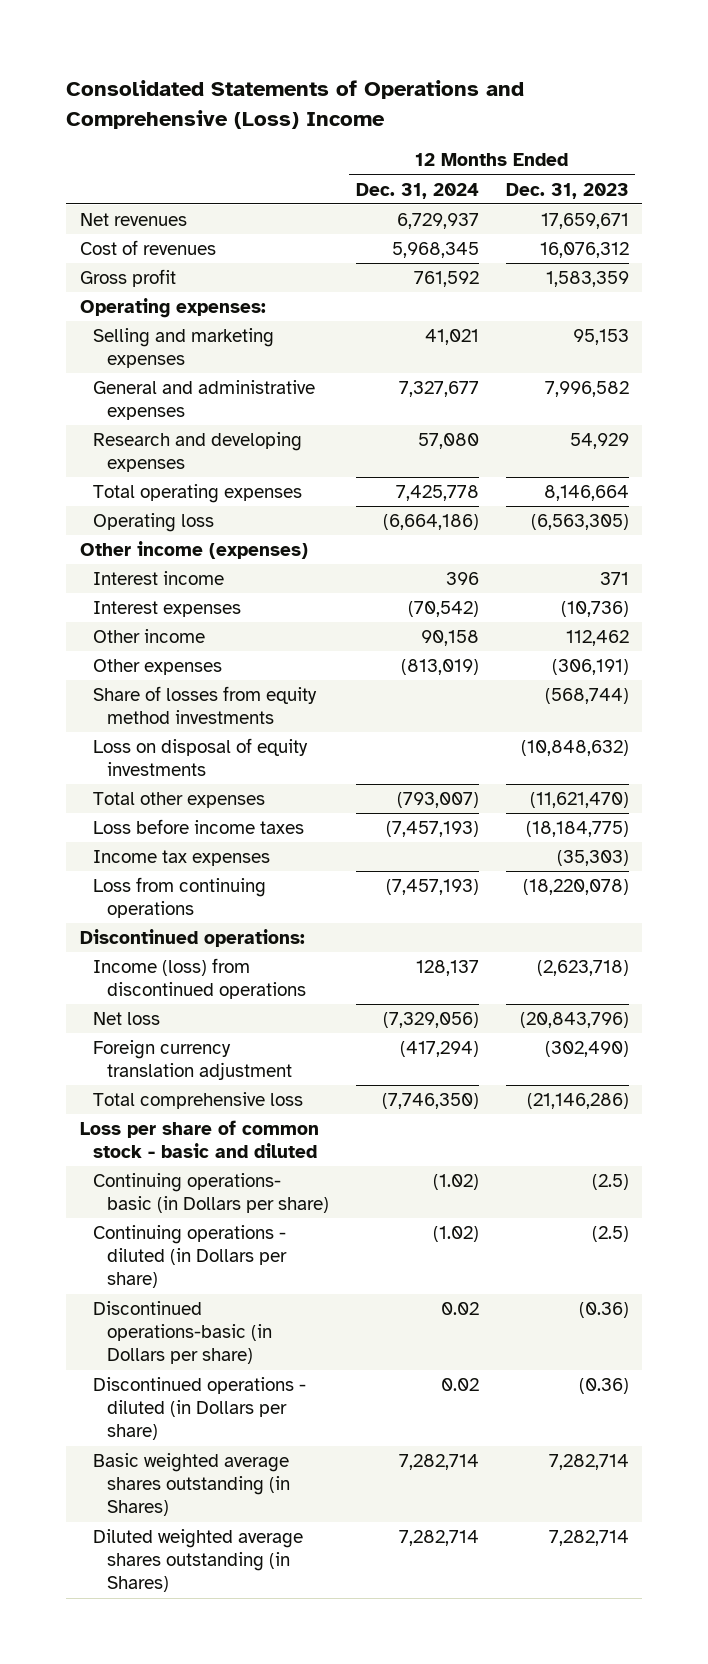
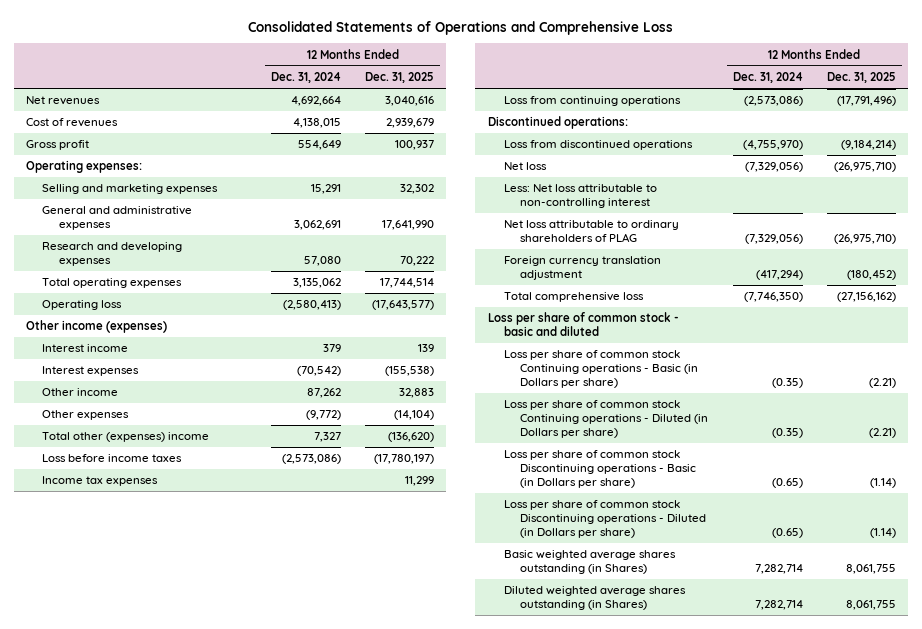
[66,80,525,129] Consolidated Statements of Operations and Comprehensive (Loss) Income -> [247,20,673,35] Consolidated Statements of Operations and Comprehensive Loss
[505,182,629,199] Dec. 31, 2023 -> none
none -> [365,72,435,84] Dec. 31, 2025
[396,213,479,230] 6,729,937 -> [290,96,341,107] 4,692,664
[391,242,479,259] 5,968,345 -> [292,118,341,129] 4,138,015
[413,271,479,288] 761,592 -> [297,140,341,151] 554,649
[424,329,479,346] 41,021 -> [310,184,341,195] 15,291
[398,381,479,398] 7,327,677 -> [293,220,341,231] 3,062,691
[395,485,479,502] 7,425,778 -> [292,278,341,289] 3,135,062
[382,514,479,531] (6,664,186) -> [282,300,341,311] (2,580,413)
[445,572,479,586] 396 -> [322,344,341,353] 379
[93,686,318,725] Share of losses from equity method investments -> none
[93,738,309,777] Loss on disposal of equity investments -> none
[420,630,479,647] 90,158 -> [306,388,341,399] 87,262
[400,659,479,676] (813,019) -> [305,410,341,421] (9,772)
[93,792,266,809] Total other expenses -> [42,432,210,443] Total other (expenses) income
[396,792,479,809] (793,007) -> [313,432,341,443] 7,327
[385,821,479,838] (7,457,193) -> [281,454,341,465] (2,573,086)
[385,879,479,896] (7,457,193) -> [743,96,803,107] (2,573,086)
[93,958,307,1000] Income (loss) from discontinued operations -> [504,140,694,151] Loss from discontinued operations
[415,960,479,977] 128,137 -> [742,140,803,151] (4,755,970)
none -> [504,184,658,209] Less: Net loss attributable to non-controlling interest
none -> [504,220,680,243] Net loss attributable to ordinary shareholders of PLAG
[93,1173,330,1214] Continuing operations- basic (in Dollars per share) -> [504,350,699,389] Loss per share of common stock Continuing operations - Basic (in Dollars per share)
[432,1174,479,1191] (1.02) -> [771,378,803,389] (0.35)
[93,1225,288,1289] Continuing operations - diluted (in Dollars per share) -> [504,400,709,439] Loss per share of common stock Continuing operations - Diluted (in Dollars per share)
[432,1226,479,1243] (1.02) -> [771,428,803,439] (0.35)
[93,1301,273,1365] Discontinued operations-basic (in Dollars per share) -> [504,450,697,489] Loss per share of common stock Discontinuing operations - Basic (in Dollars per share)
[440,1302,479,1316] 0.02 -> [771,478,803,489] (0.65)
[93,1377,307,1441] Discontinued operations - diluted (in Dollars per share) -> [504,500,707,539] Loss per share of common stock Discontinuing operations - Diluted (in Dollars per share)
[440,1378,479,1392] 0.02 -> [771,528,803,539] (0.65)

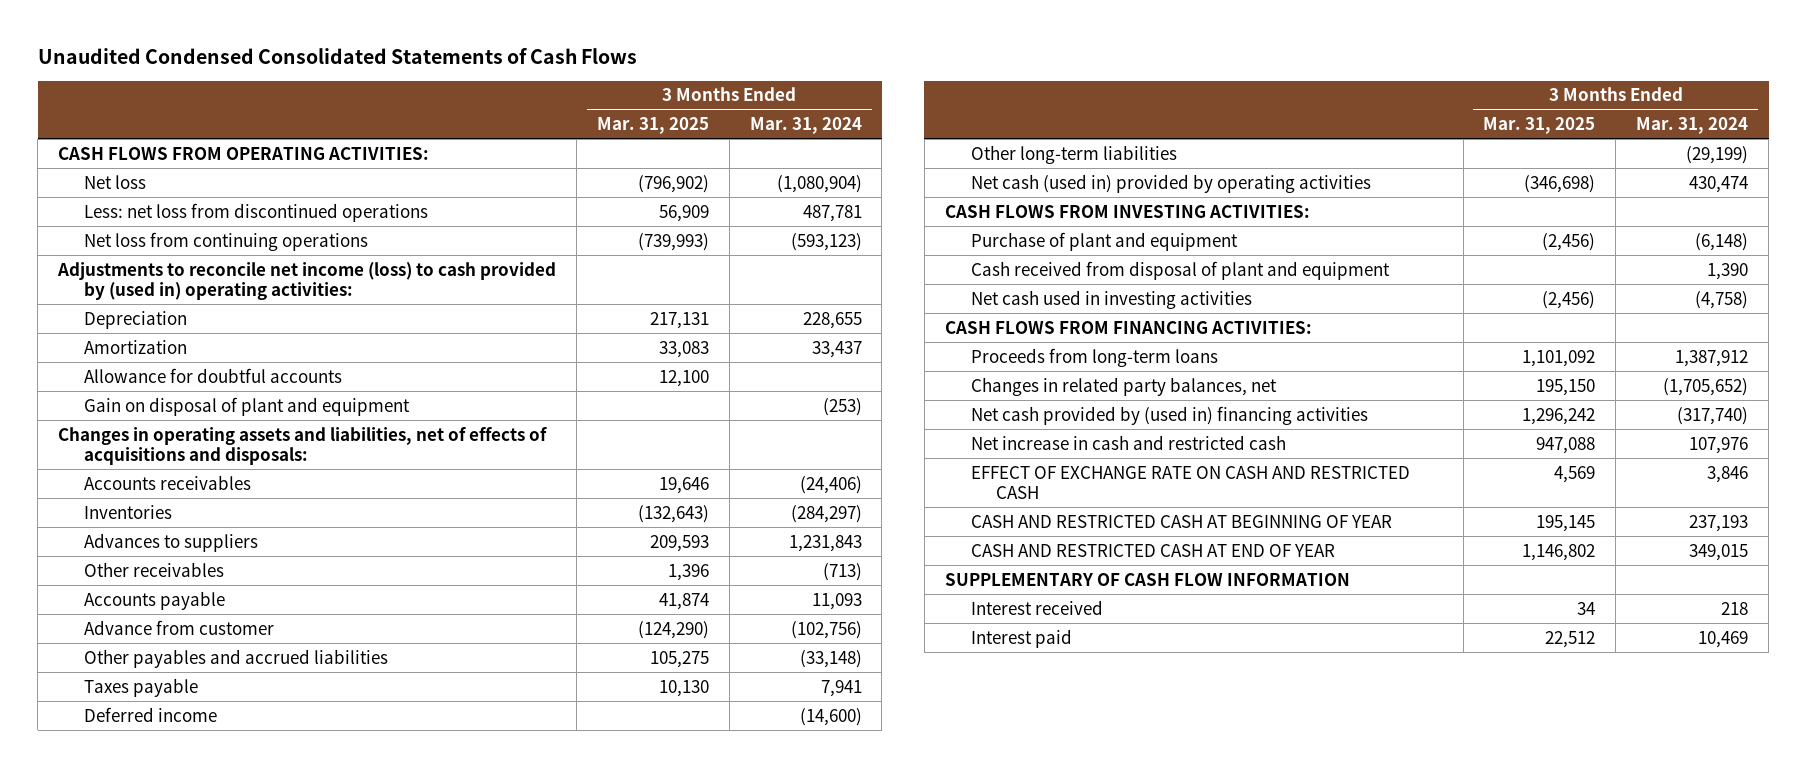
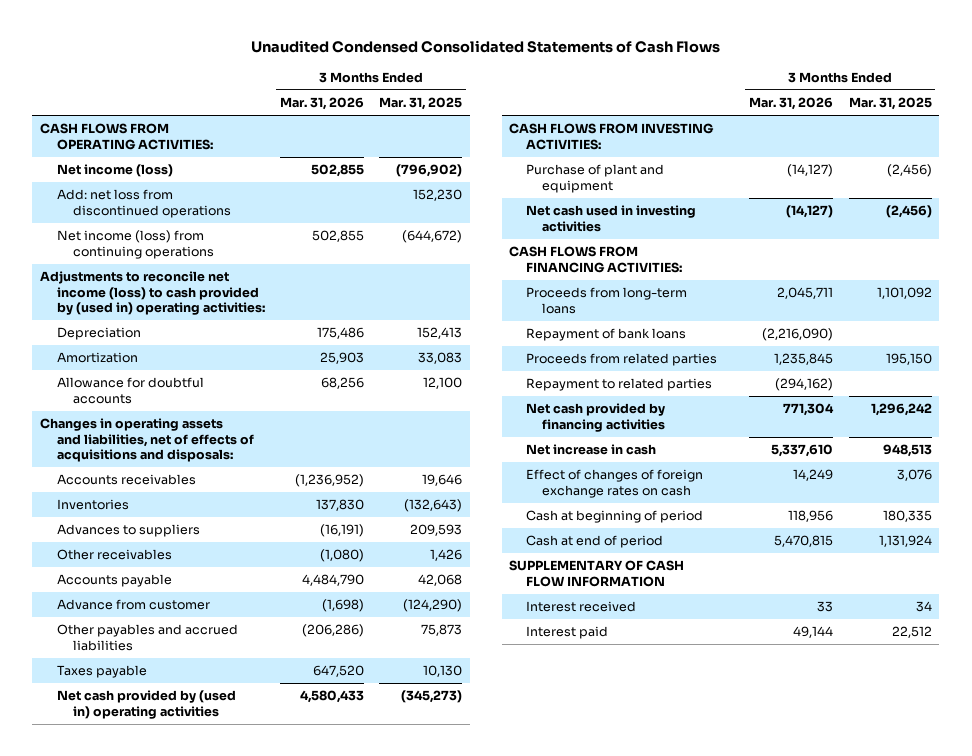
[749,117,862,135] Mar. 31, 2024 -> none
none -> [279,97,364,111] Mar. 31, 2026
[83,174,146,189] Net loss -> [56,164,173,178] Net income (loss)
[83,202,428,222] Less: net loss from discontinued operations -> [56,189,232,218] Add: net loss from discontinued operations
[658,204,709,222] 56,909 -> [413,189,463,202] 152,230
[83,231,368,251] Net loss from continuing operations -> [56,230,215,259] Net income (loss) from continuing operations
[637,232,709,251] (739,993) -> [402,230,463,244] (644,672)
[649,311,709,329] 217,131 -> [417,327,463,340] 152,413
[83,396,410,416] Gain on disposal of plant and equipment -> none
[667,563,709,581] 1,396 -> [430,549,463,562] 1,426
[658,592,709,610] 41,874 -> [418,574,463,587] 42,068
[649,650,709,668] 105,275 -> [421,624,463,637] 75,873
[83,706,217,722] Deferred income -> none
[970,144,1177,164] Other long-term liabilities -> none
[970,173,1371,193] Net cash (used in) provided by operating activities -> [56,690,236,719] Net cash provided by (used in) operating activities
[1524,174,1596,193] (346,698) -> [401,690,463,704] (345,273)
[970,260,1390,280] Cash received from disposal of plant and equipment -> none
none -> [525,328,686,342] Repayment of bank loans
[970,376,1277,396] Changes in related party balances, net -> [525,353,717,367] Proceeds from related parties
none -> [525,378,712,392] Repayment to related parties
[970,405,1368,425] Net cash provided by (used in) financing activities -> [525,403,666,432] Net cash provided by financing activities
[970,434,1286,450] Net increase in cash and restricted cash -> [525,444,656,456] Net increase in cash
[1536,436,1596,454] 947,088 -> [882,444,932,458] 948,513
[970,465,1410,500] EFFECT OF EXCHANGE RATE ON CASH AND RESTRICTED CASH -> [525,469,703,498] Effect of changes of foreign exchange rates on cash
[1554,465,1596,483] 4,569 -> [896,469,932,482] 3,076
[970,514,1392,528] CASH AND RESTRICTED CASH AT BEGINNING OF YEAR -> [525,510,703,524] Cash at beginning of period
[1536,514,1596,532] 195,145 -> [882,510,932,523] 180,335
[970,543,1335,557] CASH AND RESTRICTED CASH AT END OF YEAR -> [525,535,663,549] Cash at end of period
[1522,543,1596,561] 1,146,802 -> [878,535,932,548] 1,131,924

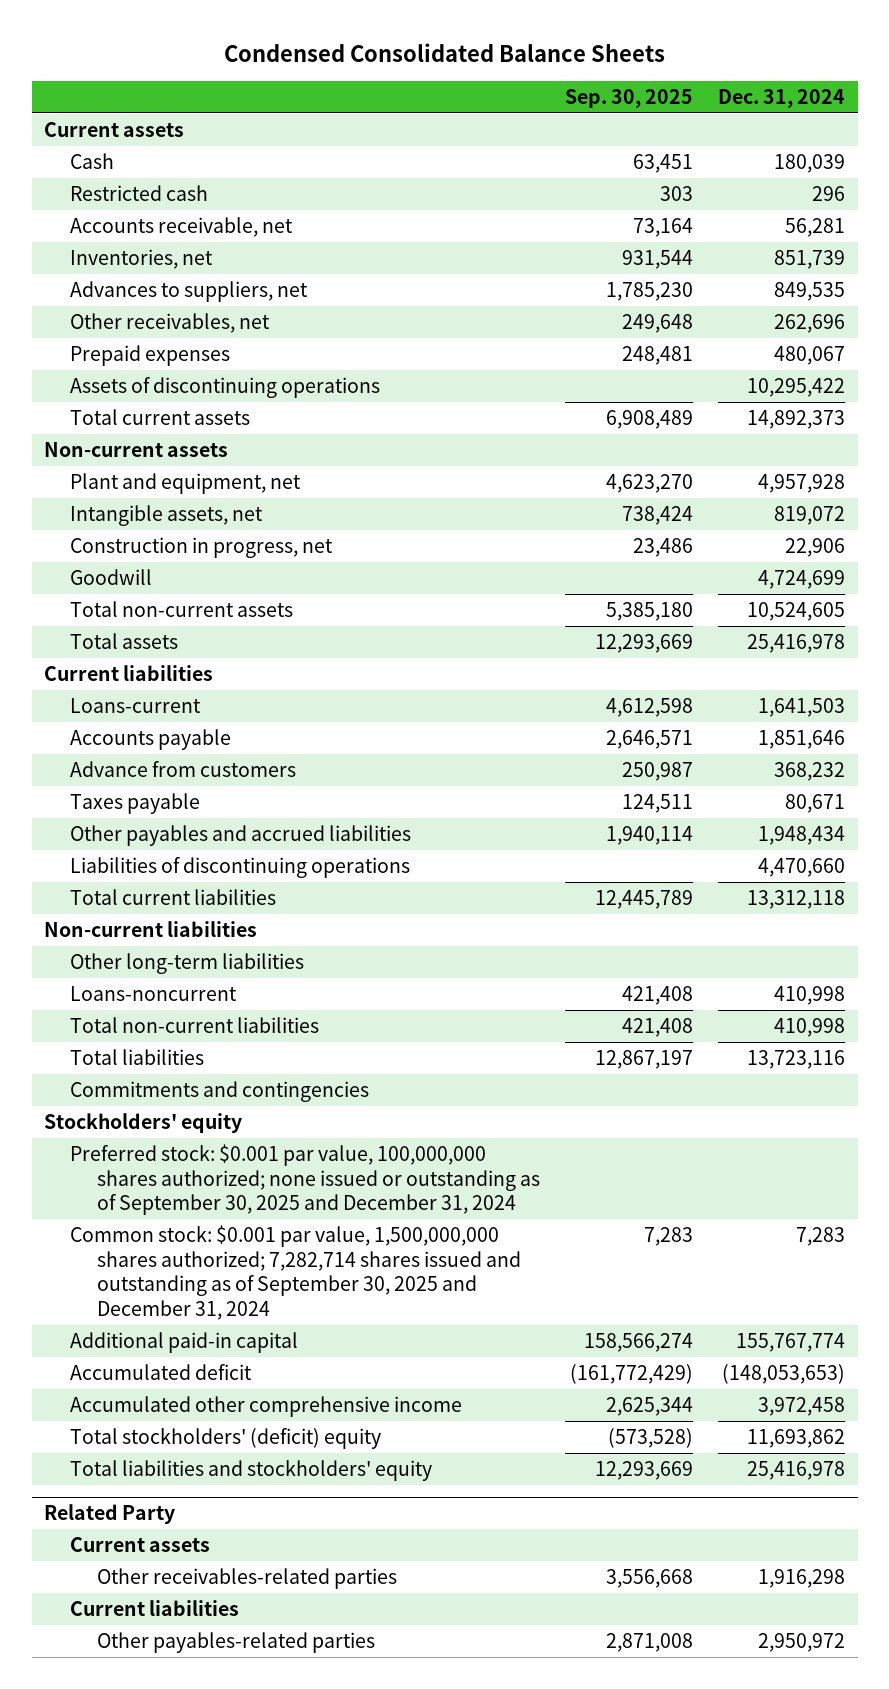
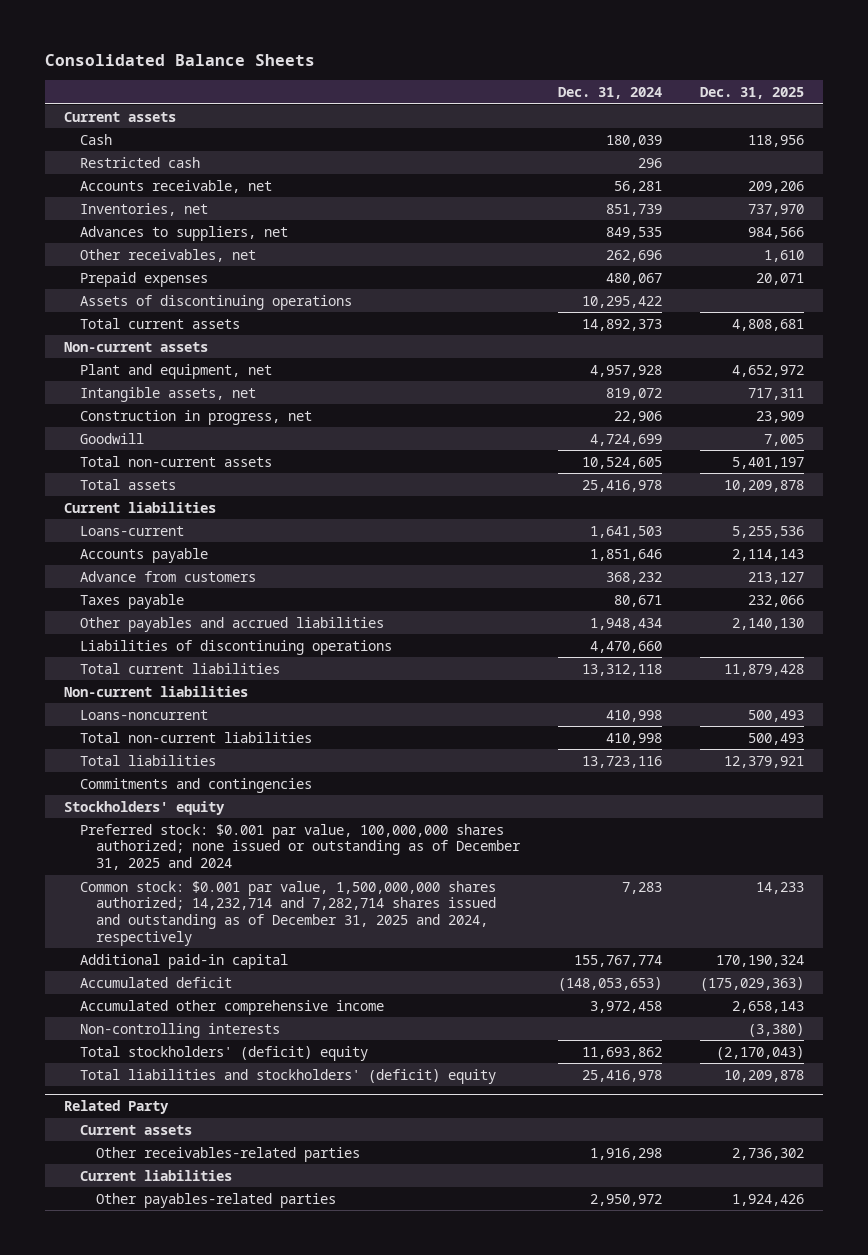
[223,42,665,62] Condensed Consolidated Balance Sheets -> [44,54,315,67] Consolidated Balance Sheets
[564,88,693,108] Sep. 30, 2025 -> none
none -> [700,87,805,100] Dec. 31, 2025
[70,952,305,974] Other long-term liabilities -> none
[70,1143,540,1216] Preferred stock: $0.001 par value, 100,000,000 shares authorized; none issued or outstanding as of September 30, 2025 and December 31, 2024 -> [79,823,521,870] Preferred stock: $0.001 par value, 100,000,000 shares authorized; none issued or outstanding as of December 31, 2025 and 2024
[70,1224,521,1320] Common stock: $0.001 par value, 1,500,000,000 shares authorized; 7,282,714 shares issued and outstanding as of September 30, 2025 and December 31, 2024 -> [79,880,496,946] Common stock: $0.001 par value, 1,500,000,000 shares authorized; 14,232,714 and 7,282,714 shares issued and outstanding as of December 31, 2025 and 2024, respectively
none -> [79,1022,280,1038] Non-controlling interests
[70,1459,433,1481] Total liabilities and stockholders' equity -> [79,1068,496,1084] Total liabilities and stockholders' (deficit) equity

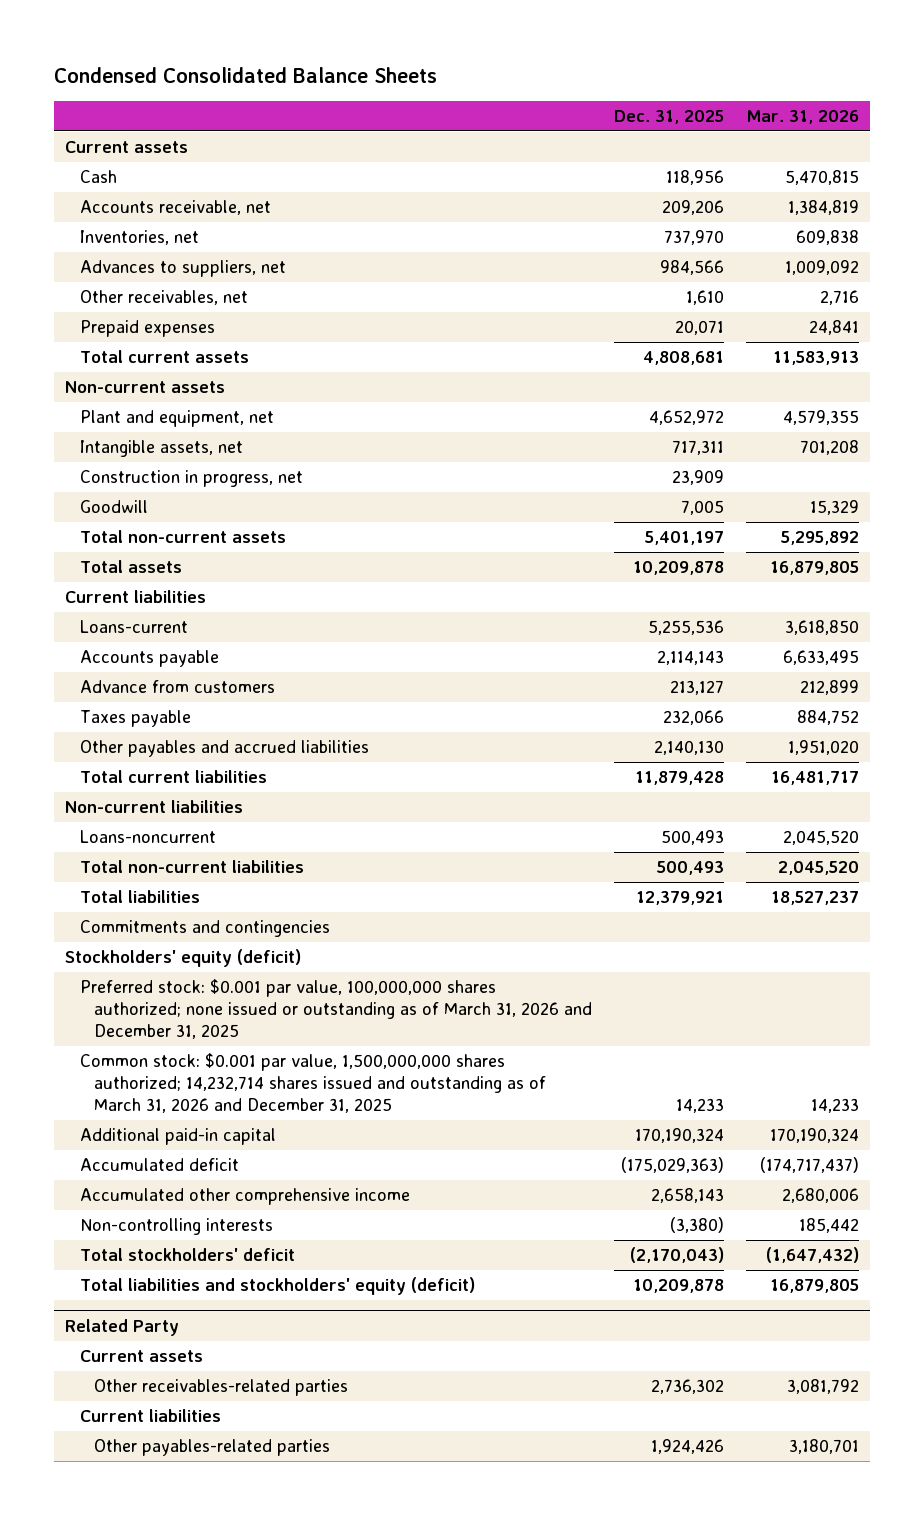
[44,54,315,67] Consolidated Balance Sheets -> [54,66,438,83] Condensed Consolidated Balance Sheets
[557,87,662,100] Dec. 31, 2024 -> none
none -> [745,110,859,125] Mar. 31, 2026
[79,156,200,168] Restricted cash -> none
[79,294,352,310] Assets of discontinuing operations -> none
[79,639,392,655] Liabilities of discontinuing operations -> none
[63,800,225,815] Stockholders' equity -> [65,949,302,968] Stockholders' equity (deficit)
[79,823,521,870] Preferred stock: $0.001 par value, 100,000,000 shares authorized; none issued or outstanding as of December 31, 2025 and 2024 -> [79,979,593,1039] Preferred stock: $0.001 par value, 100,000,000 shares authorized; none issued or outstanding as of March 31, 2026 and December 31, 2025
[79,880,496,946] Common stock: $0.001 par value, 1,500,000,000 shares authorized; 14,232,714 and 7,282,714 shares issued and outstanding as of December 31, 2025 and 2024, respectively -> [79,1053,547,1113] Common stock: $0.001 par value, 1,500,000,000 shares authorized; 14,232,714 shares issued and outstanding as of March 31, 2026 and December 31, 2025
[79,1045,368,1061] Total stockholders' (deficit) equity -> [79,1248,295,1262] Total stockholders' deficit
[79,1068,496,1084] Total liabilities and stockholders' (deficit) equity -> [79,1277,475,1296] Total liabilities and stockholders' equity (deficit)

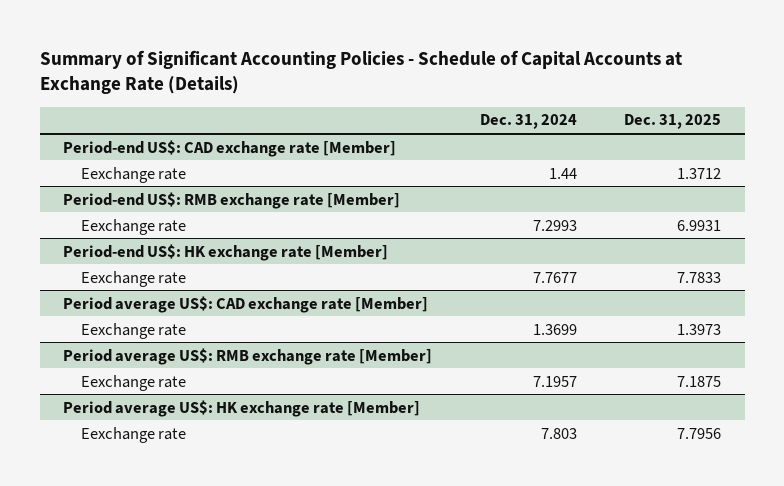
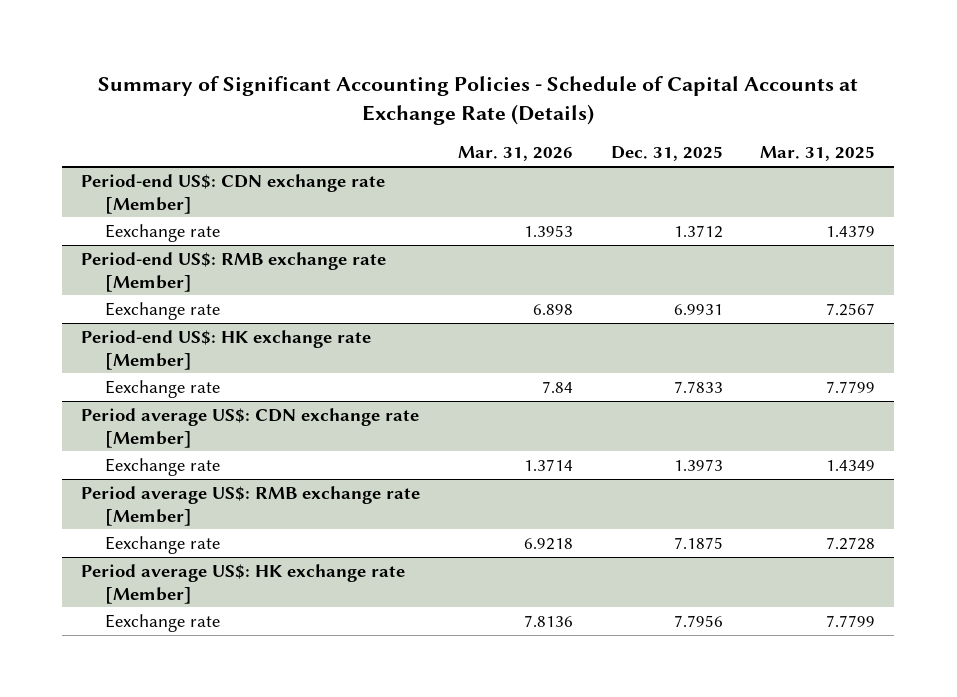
[479,114,577,130] Dec. 31, 2024 -> none
none -> [457,146,573,162] Mar. 31, 2026
none -> [760,146,876,162] Mar. 31, 2025
[63,139,397,157] Period-end US$: CAD exchange rate [Member] -> [81,173,386,214] Period-end US$: CDN exchange rate [Member]
[63,295,429,313] Period average US$: CAD exchange rate [Member] -> [81,407,420,448] Period average US$: CDN exchange rate [Member]

